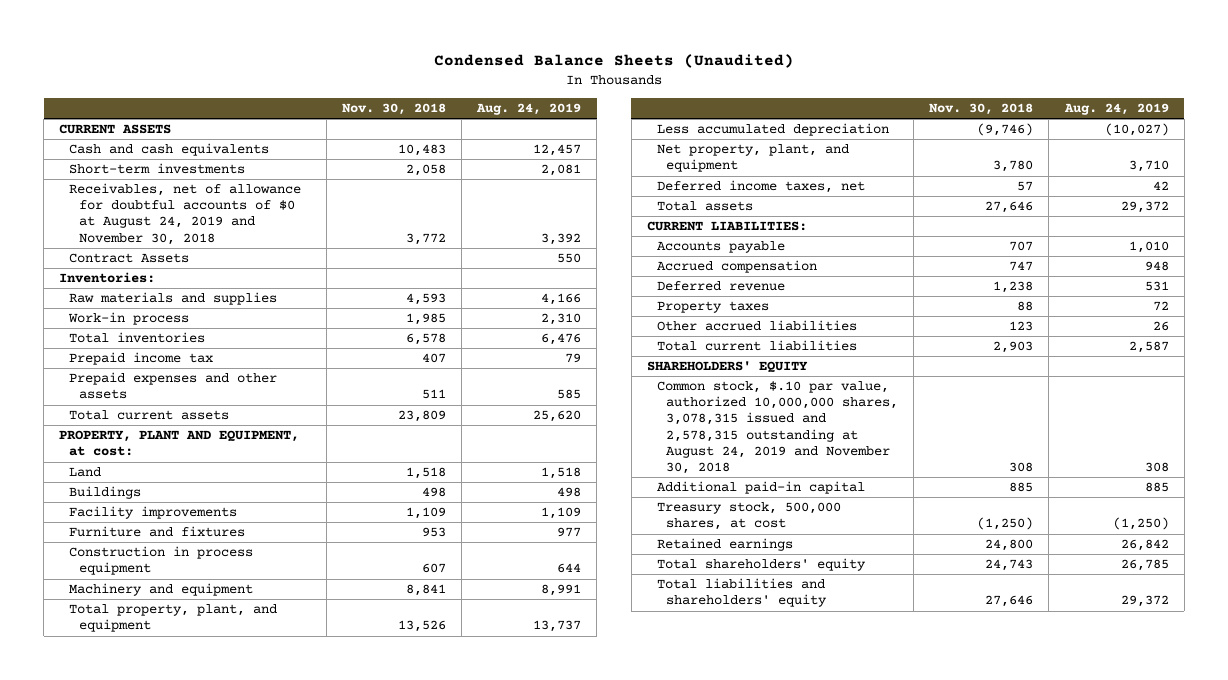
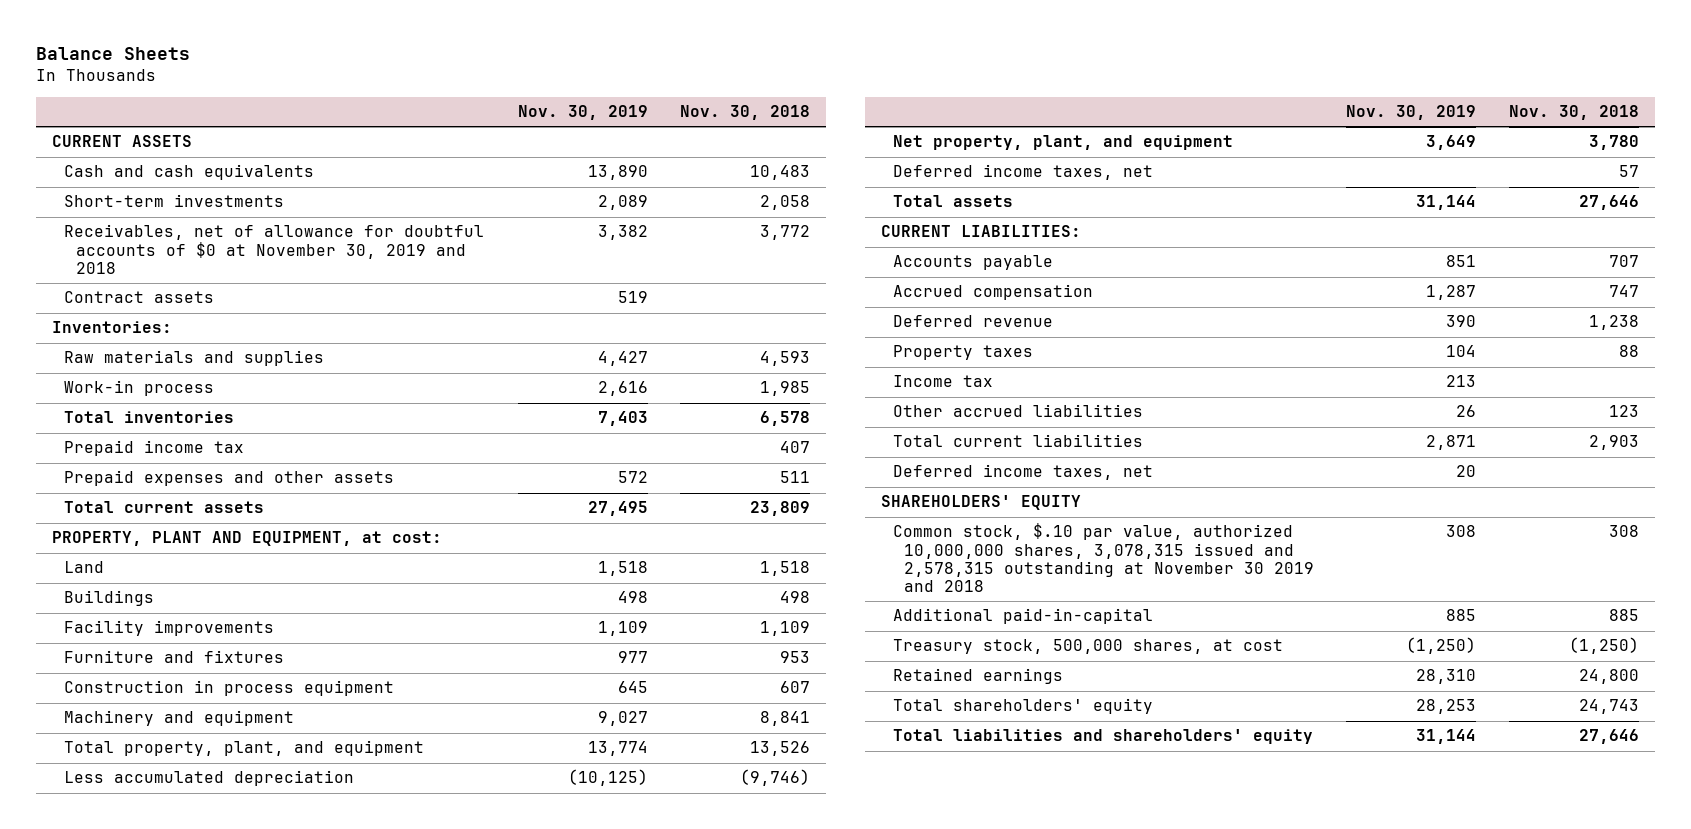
[433,54,794,69] Condensed Balance Sheets (Unaudited) -> [36,47,191,61] Balance Sheets
[476,103,582,116] Aug. 24, 2019 -> none
none -> [517,105,648,121] Nov. 30, 2019
[69,183,302,245] Receivables, net of allowance for doubtful accounts of $0 at August 24, 2019 and November 30, 2018 -> [63,224,484,274] Receivables, net of allowance for doubtful accounts of $0 at November 30, 2019 and 2018
[69,253,190,264] Contract Assets -> [63,291,214,304] Contract assets
none -> [892,375,993,388] Income tax
none -> [892,464,1153,481] Deferred income taxes, net
[656,381,899,474] Common stock, $.10 par value, authorized 10,000,000 shares, 3,078,315 issued and 2,578,315 outstanding at August 24, 2019 and November 30, 2018 -> [892,523,1315,593] Common stock, $.10 par value, authorized 10,000,000 shares, 3,078,315 issued and 2,578,315 outstanding at November 30 2019 and 2018
[656,481,865,495] Additional paid-in capital -> [892,608,1153,625] Additional paid-in-capital

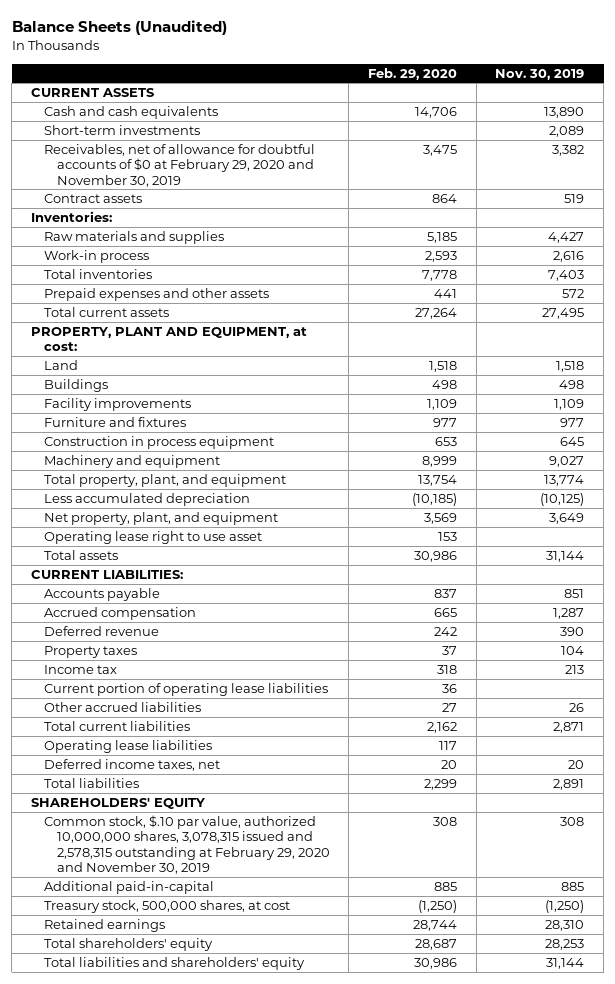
[36,47,191,61] Balance Sheets -> [11,20,227,36] Balance Sheets (Unaudited)
[679,105,810,121] Nov. 30, 2018 -> none
none -> [368,67,458,80] Feb. 29, 2020
[63,224,484,274] Receivables, net of allowance for doubtful accounts of $0 at November 30, 2019 and 2018 -> [43,144,315,187] Receivables, net of allowance for doubtful accounts of $0 at February 29, 2020 and November 30, 2019
[63,440,244,457] Prepaid income tax -> none
[892,164,1153,181] Deferred income taxes, net -> [43,531,262,545] Operating lease right to use asset
none -> [43,683,328,697] Current portion of operating lease liabilities
none -> [43,740,212,754] Operating lease liabilities
none -> [43,778,139,789] Total liabilities
[892,523,1315,593] Common stock, $.10 par value, authorized 10,000,000 shares, 3,078,315 issued and 2,578,315 outstanding at November 30 2019 and 2018 -> [43,815,330,874] Common stock, $.10 par value, authorized 10,000,000 shares, 3,078,315 issued and 2,578,315 outstanding at February 29, 2020 and November 30, 2019

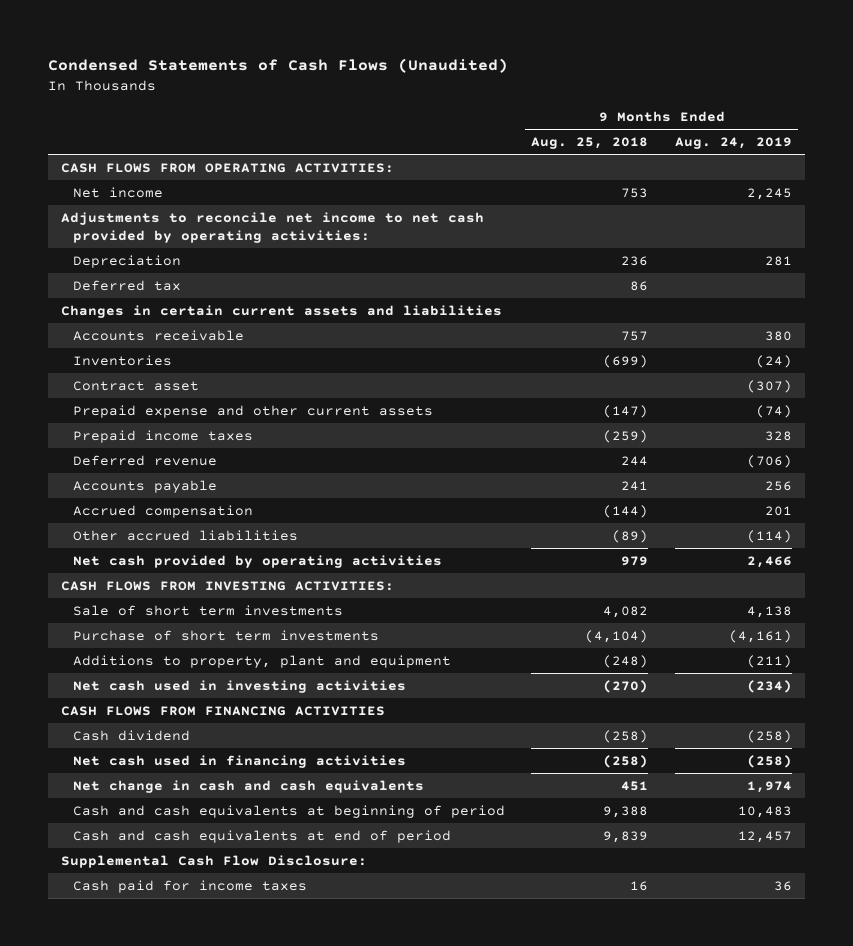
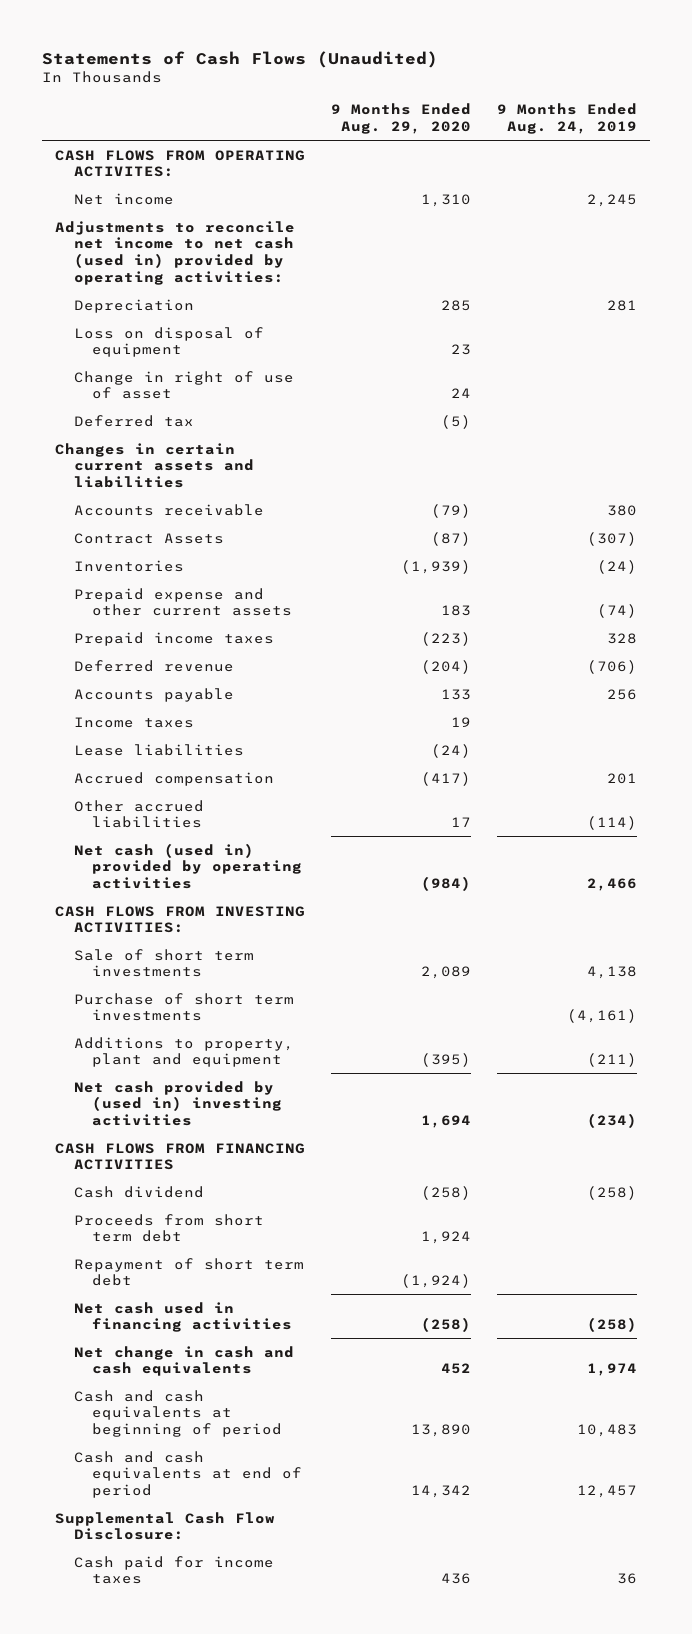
[47,58,508,74] Condensed Statements of Cash Flows (Unaudited) -> [42,50,439,68] Statements of Cash Flows (Unaudited)
[531,137,649,150] Aug. 25, 2018 -> none
none -> [331,103,472,134] 9 Months Ended Aug. 29, 2020
[60,162,394,173] CASH FLOWS FROM OPERATING ACTIVITIES: -> [55,149,306,178] CASH FLOWS FROM OPERATING ACTIVITES:
[60,211,484,244] Adjustments to reconcile net income to net cash provided by operating activities: -> [55,220,296,286] Adjustments to reconcile net income to net cash (used in) provided by operating activities:
none -> [73,326,264,358] Loss on disposal of equipment
none -> [73,370,294,400] Change in right of use of asset
none -> [73,532,224,544] Contract Assets
[73,380,200,391] Contract asset -> none
none -> [73,716,194,728] Income taxes
none -> [73,743,244,756] Lease liabilities
[73,554,443,568] Net cash provided by operating activities -> [73,842,302,890] Net cash (used in) provided by operating activities
[73,679,407,693] Net cash used in investing activities -> [73,1080,282,1127] Net cash provided by (used in) investing activities
none -> [73,1213,264,1243] Proceeds from short term debt
none -> [73,1257,304,1287] Repayment of short term debt

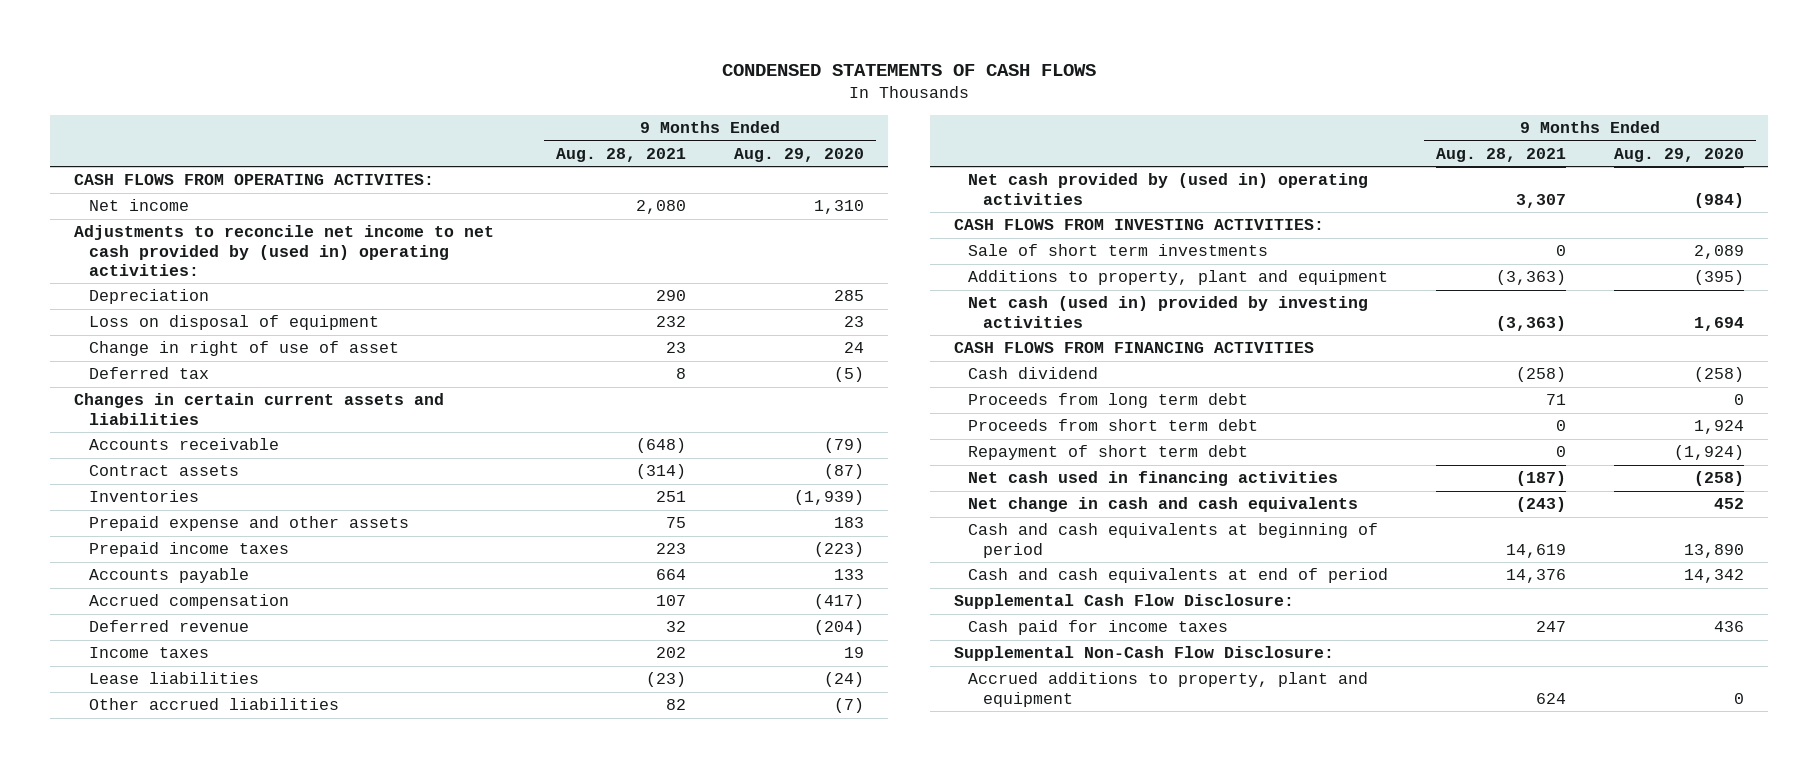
[42,50,439,68] Statements of Cash Flows (Unaudited) -> [721,63,1096,76] CONDENSED STATEMENTS OF CASH FLOWS
[496,103,637,134] 9 Months Ended Aug. 24, 2019 -> none
none -> [556,147,687,162] Aug. 28, 2021
[55,220,296,286] Adjustments to reconcile net income to net cash (used in) provided by operating activities: -> [73,225,494,277] Adjustments to reconcile net income to net cash provided by (used in) operating activities:
[73,532,224,544] Contract Assets -> [88,465,239,477] Contract assets
[73,587,292,617] Prepaid expense and other current assets -> [88,516,409,532] Prepaid expense and other assets
[73,771,274,786] Accrued compensation -> [88,594,289,610] Accrued compensation
[73,659,234,672] Deferred revenue -> [88,620,249,633] Deferred revenue
[451,817,472,828] 17 -> [834,698,865,714] (7)
[73,842,302,890] Net cash (used in) provided by operating activities -> [968,173,1369,205] Net cash provided by (used in) operating activities
[73,992,294,1022] Purchase of short term investments -> none
[73,1080,282,1127] Net cash provided by (used in) investing activities -> [968,296,1369,328] Net cash (used in) provided by investing activities
none -> [968,393,1249,409] Proceeds from long term debt
none -> [953,646,1334,662] Supplemental Non-Cash Flow Disclosure:
none -> [968,672,1369,707] Accrued additions to property, plant and equipment

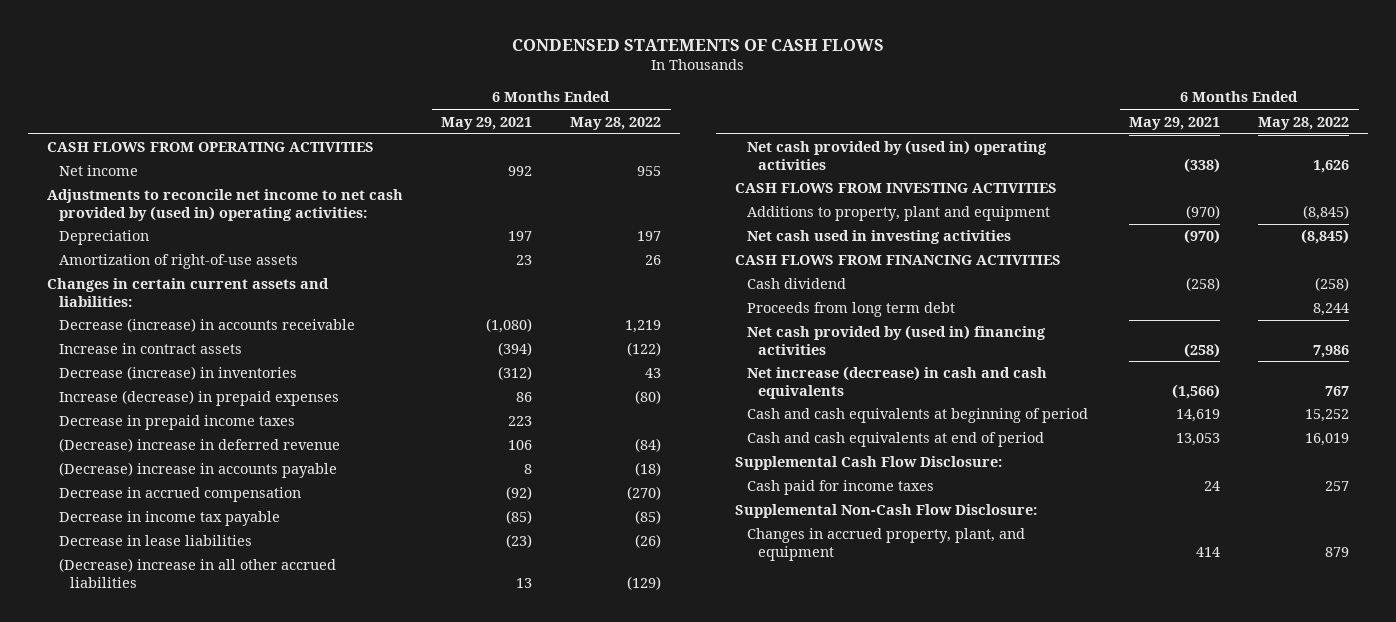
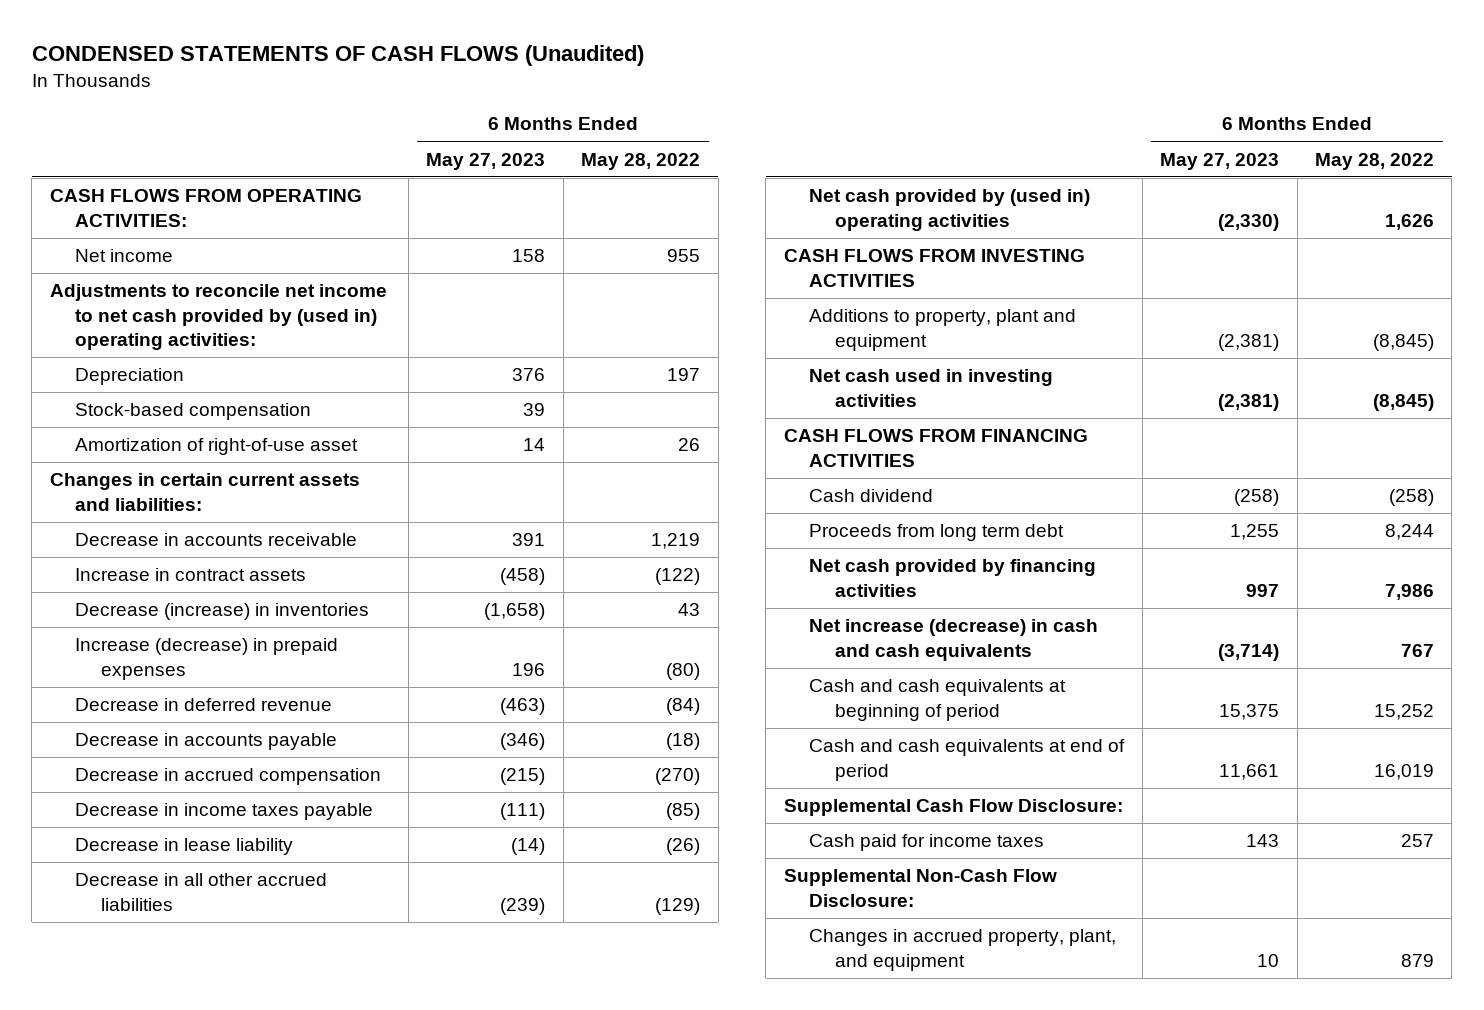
[512,38,885,51] CONDENSED STATEMENTS OF CASH FLOWS -> [31,45,644,67] CONDENSED STATEMENTS OF CASH FLOWS (Unaudited)
[441,116,533,130] May 29, 2021 -> none
none -> [426,152,546,170] May 27, 2023
[47,142,375,153] CASH FLOWS FROM OPERATING ACTIVITIES -> [49,189,362,227] CASH FLOWS FROM OPERATING ACTIVITIES:
none -> [75,403,312,421] Stock-based compensation
[58,254,298,270] Amortization of right-of-use assets -> [75,438,359,456] Amortization of right-of-use asset
[58,318,355,333] Decrease (increase) in accounts receivable -> [75,533,358,547] Decrease in accounts receivable
[58,415,295,431] Decrease in prepaid income taxes -> none
[58,438,340,453] (Decrease) increase in deferred revenue -> [75,698,333,712] Decrease in deferred revenue
[58,462,337,479] (Decrease) increase in accounts payable -> [75,733,338,751] Decrease in accounts payable
[58,511,280,527] Decrease in income tax payable -> [75,803,374,821] Decrease in income taxes payable
[58,535,252,547] Decrease in lease liabilities -> [75,838,294,856] Decrease in lease liability
[58,558,336,588] (Decrease) increase in all other accrued liabilities -> [75,873,328,911] Decrease in all other accrued liabilities
[746,325,1046,355] Net cash provided by (used in) financing activities -> [809,559,1097,597] Net cash provided by financing activities

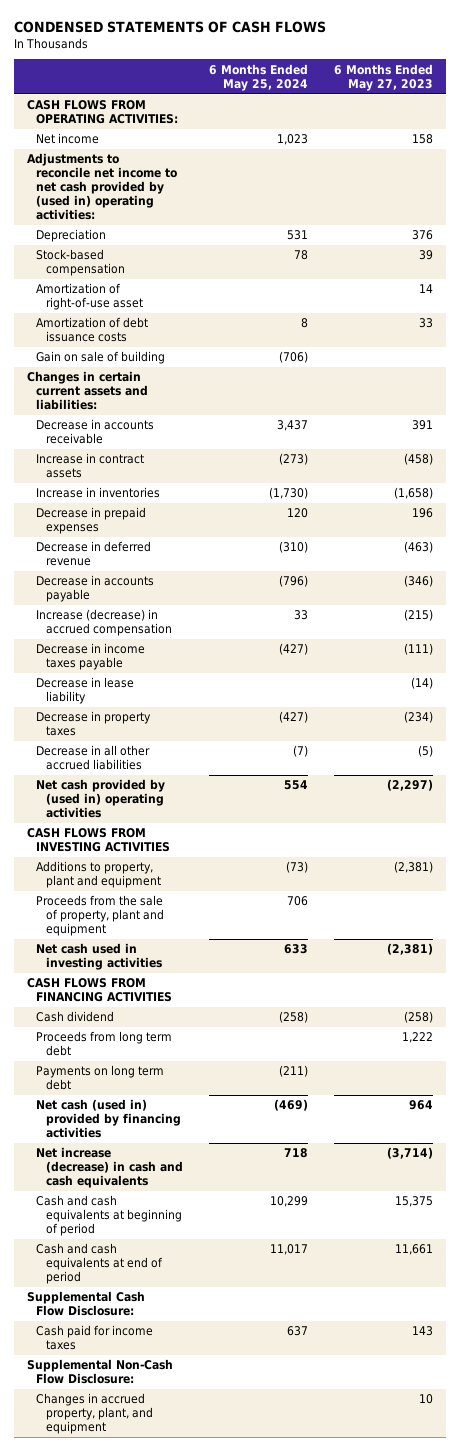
[31,45,644,67] CONDENSED STATEMENTS OF CASH FLOWS (Unaudited) -> [13,20,326,33] CONDENSED STATEMENTS OF CASH FLOWS
[581,152,701,170] May 28, 2022 -> none
none -> [209,63,309,91] 6 Months Ended May 25, 2024
none -> [36,317,149,343] Amortization of debt issuance costs
none -> [36,351,166,365] Gain on sale of building
[75,603,370,621] Decrease (increase) in inventories -> [36,487,161,499] Increase in inventories
[75,638,339,680] Increase (decrease) in prepaid expenses -> [36,507,147,535] Decrease in prepaid expenses
[75,768,382,786] Decrease in accrued compensation -> [36,609,172,637] Increase (decrease) in accrued compensation
none -> [36,711,152,737] Decrease in property taxes
[500,897,546,915] (239) -> [418,745,434,758] (5)
[1218,213,1280,231] (2,330) -> [387,779,434,792] (2,297)
none -> [36,895,164,937] Proceeds from the sale of property, plant and equipment
[1230,524,1280,541] 1,255 -> [402,1032,434,1044] 1,222
none -> [36,1065,165,1091] Payments on long term debt
[809,559,1097,597] Net cash provided by financing activities -> [36,1099,181,1139] Net cash (used in) provided by financing activities
[1246,583,1280,597] 997 -> [409,1100,434,1111] 964

